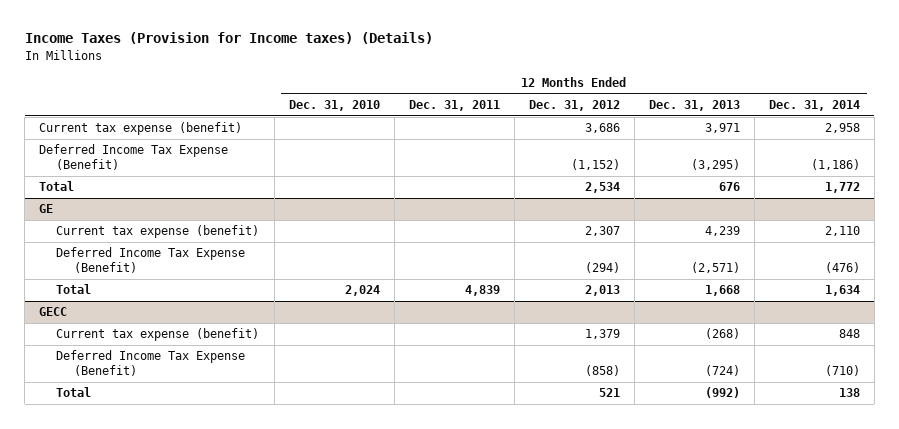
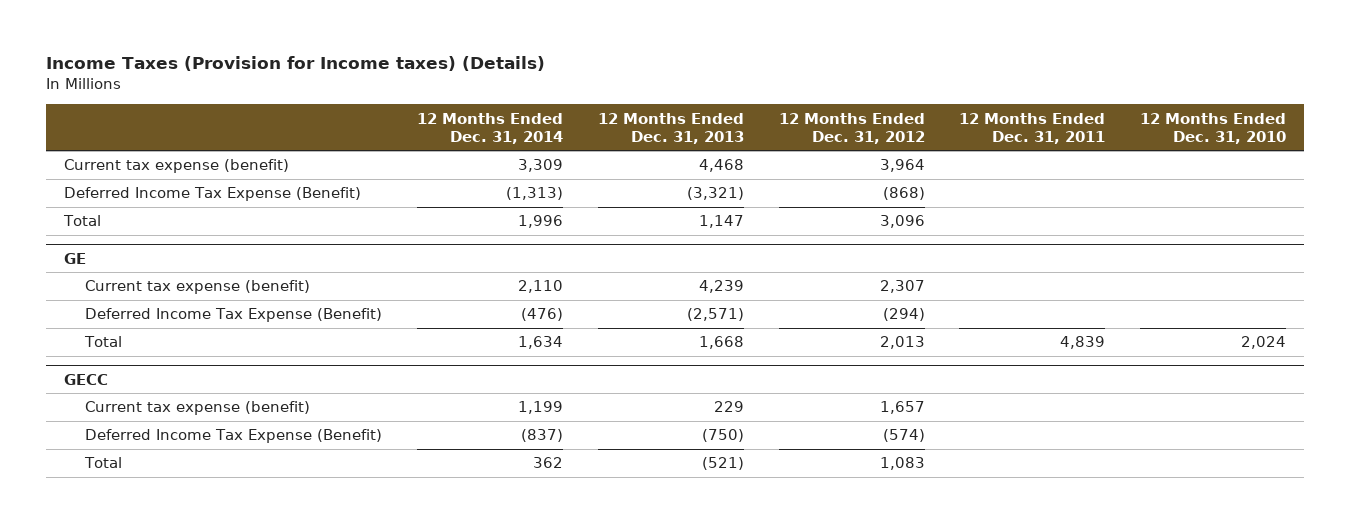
[584,123,620,134] 3,686 -> [879,159,925,173] 3,964
[704,123,740,134] 3,971 -> [698,159,744,173] 4,468
[824,123,860,134] 2,958 -> [517,159,563,173] 3,309
[570,159,620,171] (1,152) -> [882,187,925,201] (868)
[690,159,740,171] (3,295) -> [686,187,744,201] (3,321)
[810,159,860,171] (1,186) -> [505,187,563,201] (1,313)
[584,182,620,194] 2,534 -> [879,215,925,229] 3,096
[718,182,740,192] 676 -> [698,215,744,229] 1,147
[824,182,860,194] 1,772 -> [517,215,563,229] 1,996
[584,329,620,340] 1,379 -> [879,401,925,415] 1,657
[704,328,740,340] (268) -> [713,401,744,413] 229
[838,329,860,339] 848 -> [517,401,563,415] 1,199
[584,365,620,377] (858) -> [882,429,925,443] (574)
[704,365,740,377] (724) -> [701,429,744,443] (750)
[824,365,860,377] (710) -> [520,429,563,443] (837)
[598,388,620,398] 521 -> [879,457,925,471] 1,083
[704,387,740,399] (992) -> [701,457,744,471] (521)
[838,388,860,398] 138 -> [532,457,563,469] 362

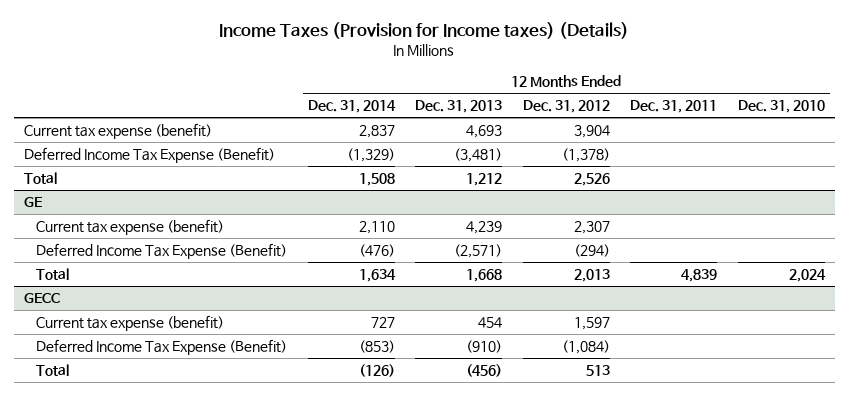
[517,159,563,173] 3,309 -> [358,125,395,139] 2,837
[698,159,744,173] 4,468 -> [466,125,503,139] 4,693
[879,159,925,173] 3,964 -> [573,125,610,139] 3,904
[505,187,563,201] (1,313) -> [346,148,395,163] (1,329)
[686,187,744,201] (3,321) -> [454,148,503,163] (3,481)
[882,187,925,201] (868) -> [561,148,610,163] (1,378)
[517,215,563,229] 1,996 -> [358,173,395,187] 1,508
[698,215,744,229] 1,147 -> [466,173,503,187] 1,212
[879,215,925,229] 3,096 -> [573,173,610,187] 2,526
[517,401,563,415] 1,199 -> [370,317,395,329] 727
[713,401,744,413] 229 -> [478,317,503,329] 454
[879,401,925,415] 1,657 -> [573,317,610,331] 1,597
[520,429,563,443] (837) -> [358,340,395,354] (853)
[701,429,744,443] (750) -> [466,340,503,354] (910)
[882,429,925,443] (574) -> [561,340,610,355] (1,084)
[532,457,563,469] 362 -> [358,364,395,378] (126)
[701,457,744,471] (521) -> [466,364,503,378] (456)
[879,457,925,471] 1,083 -> [585,365,610,377] 513

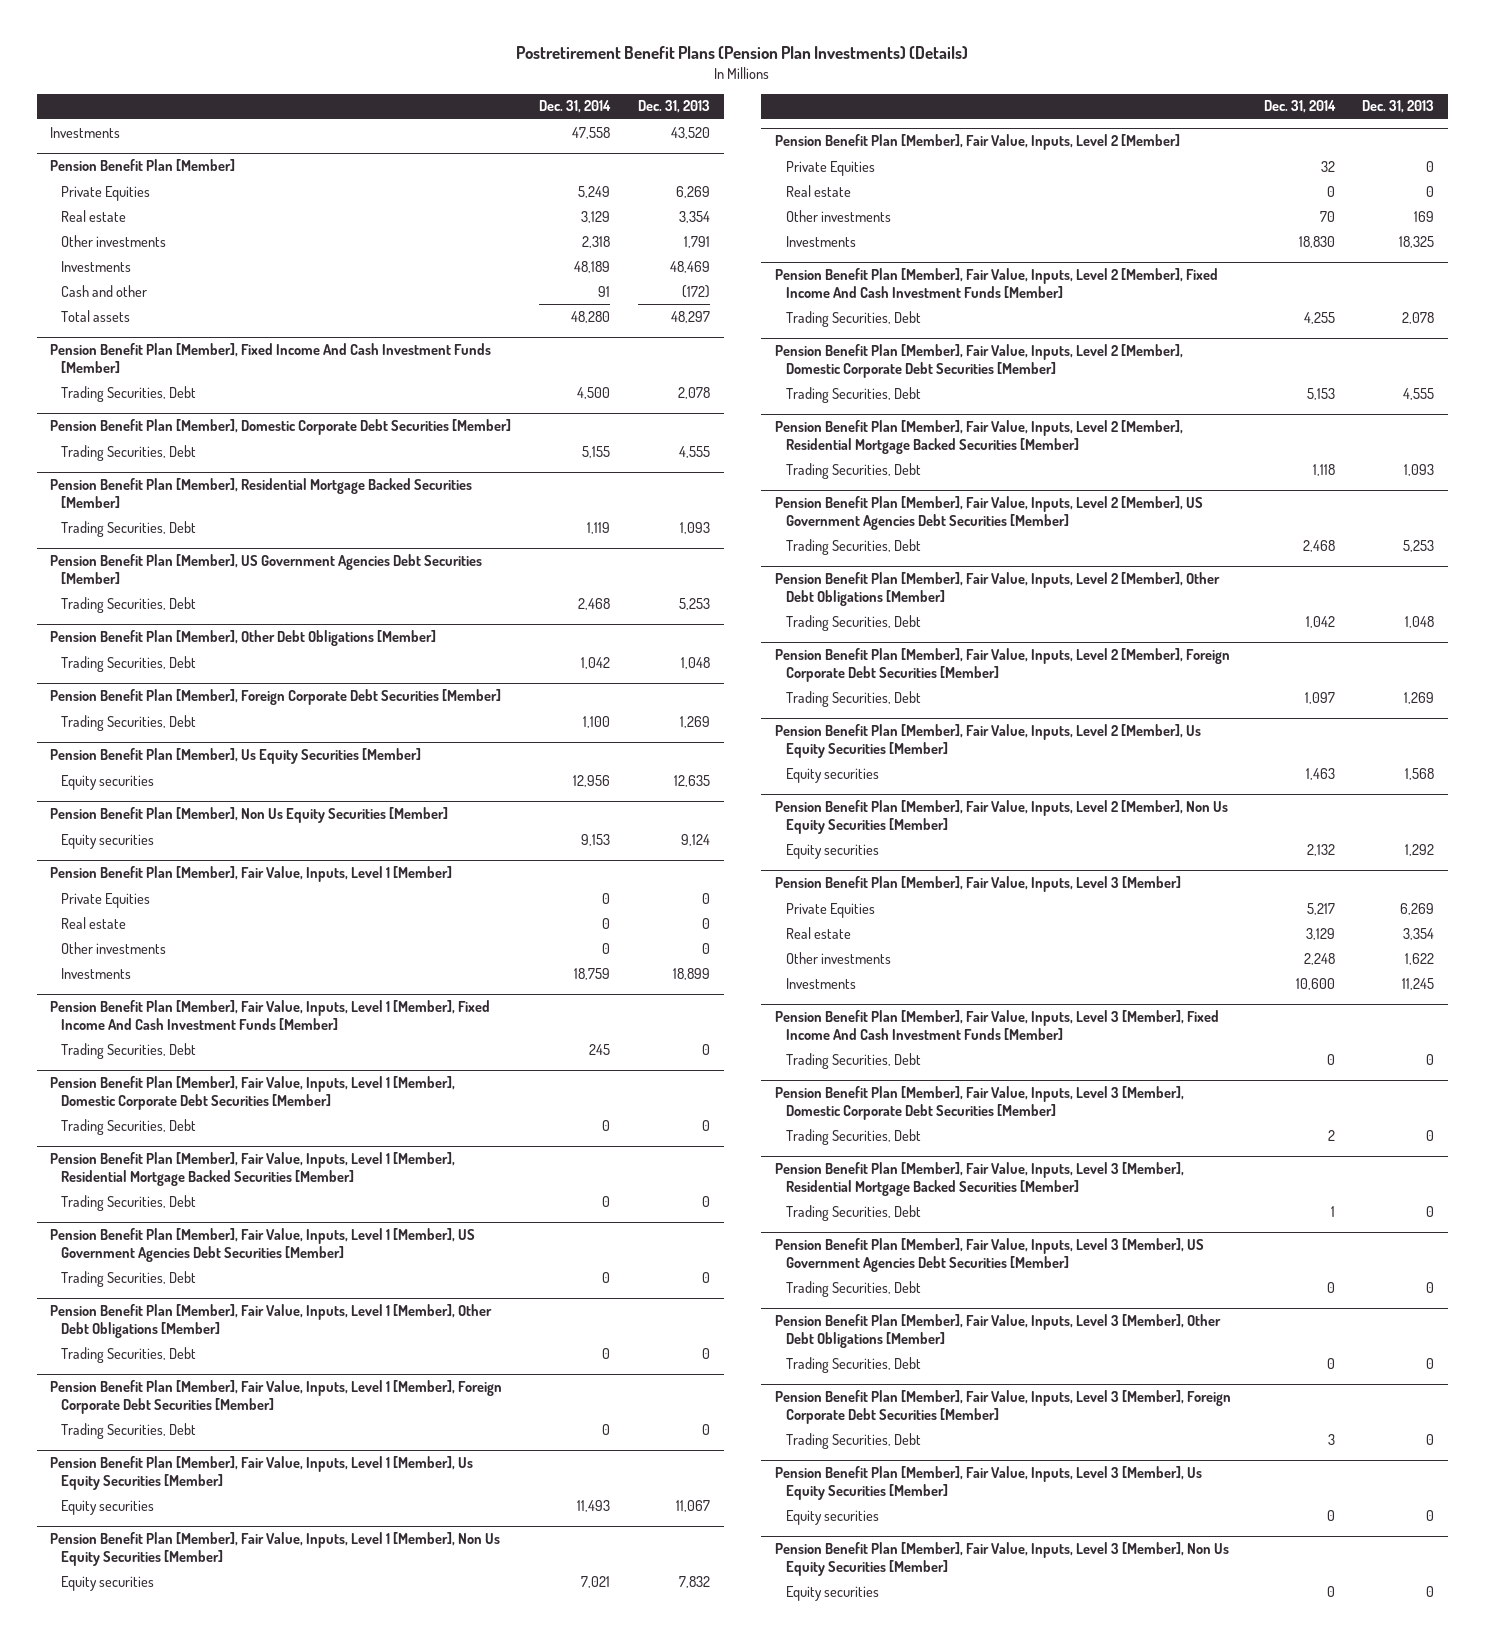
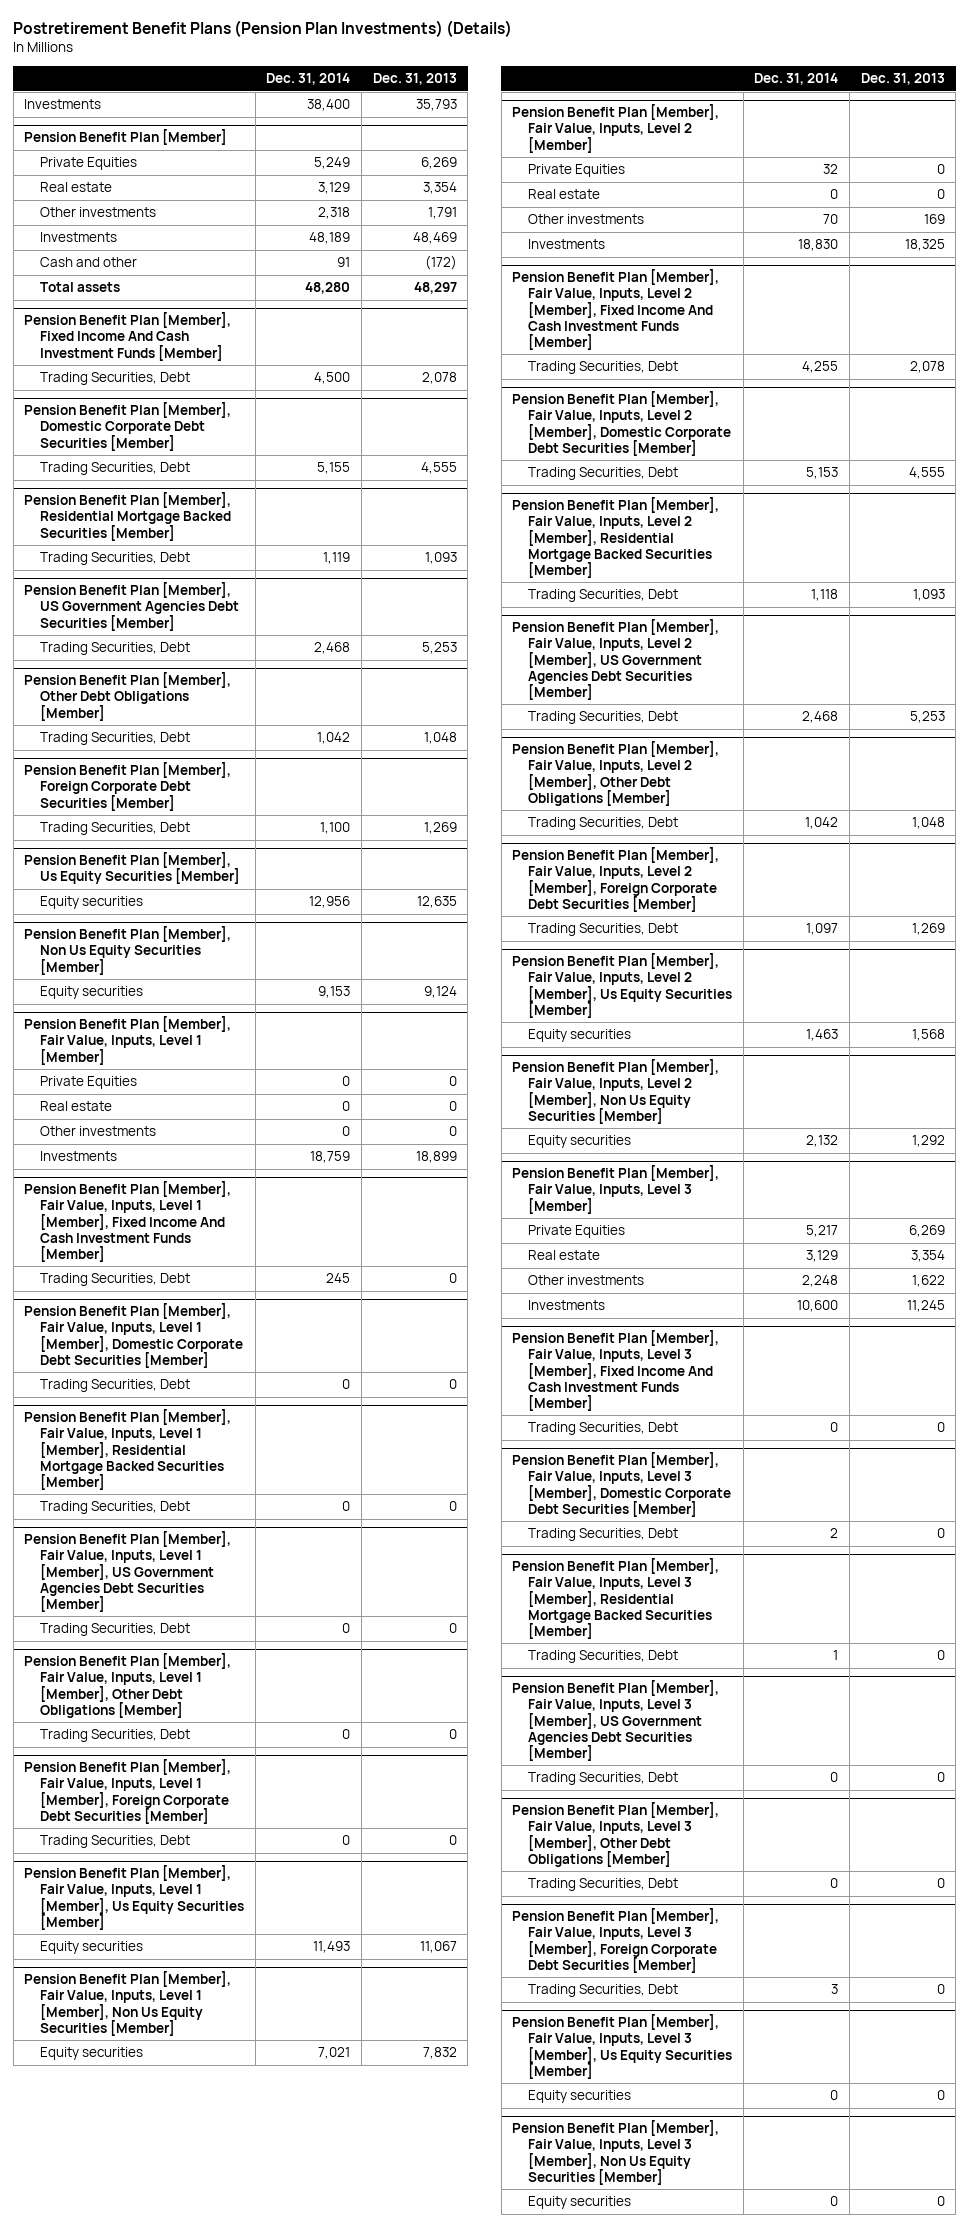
[572,126,611,139] 47,558 -> [307,99,351,112] 38,400
[671,126,711,139] 43,520 -> [415,99,457,112] 35,793

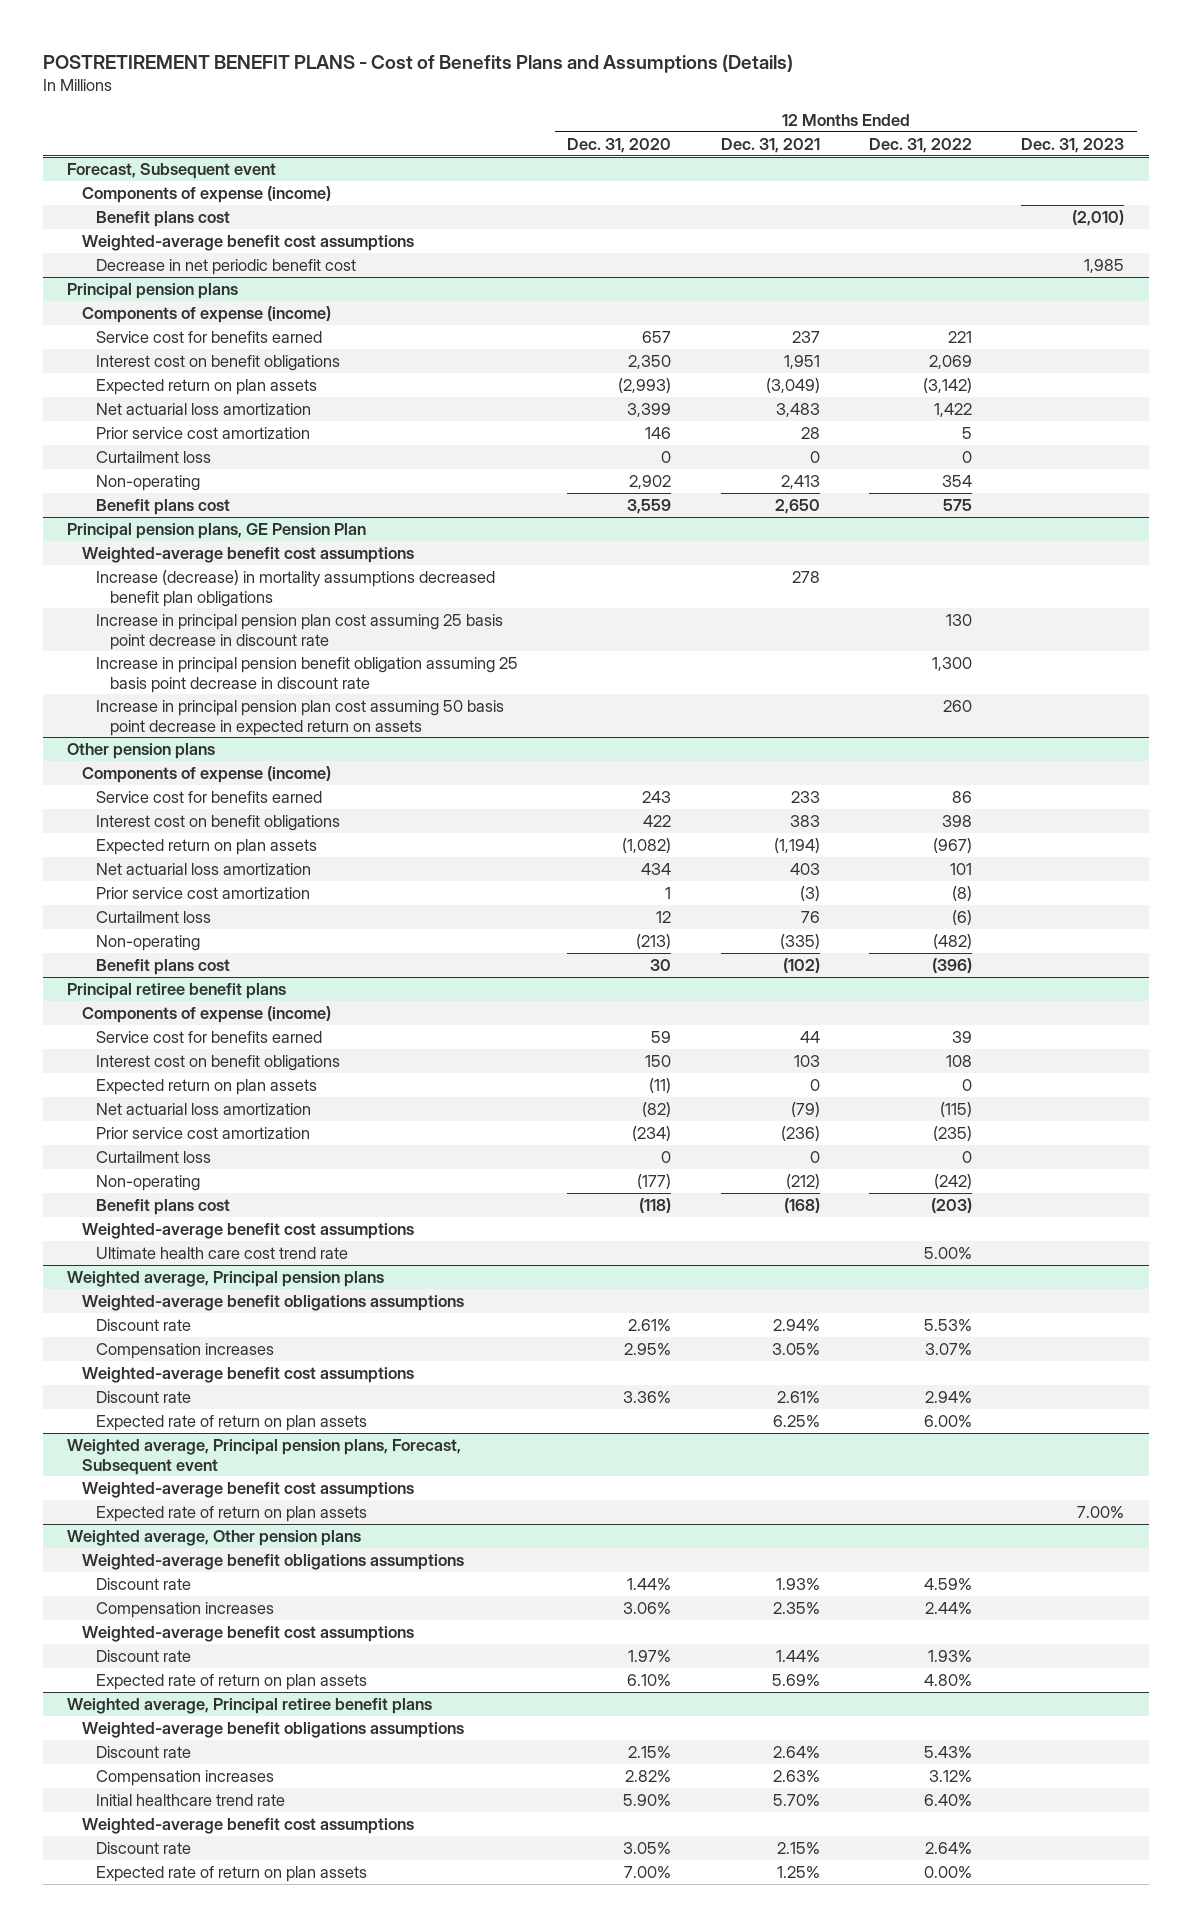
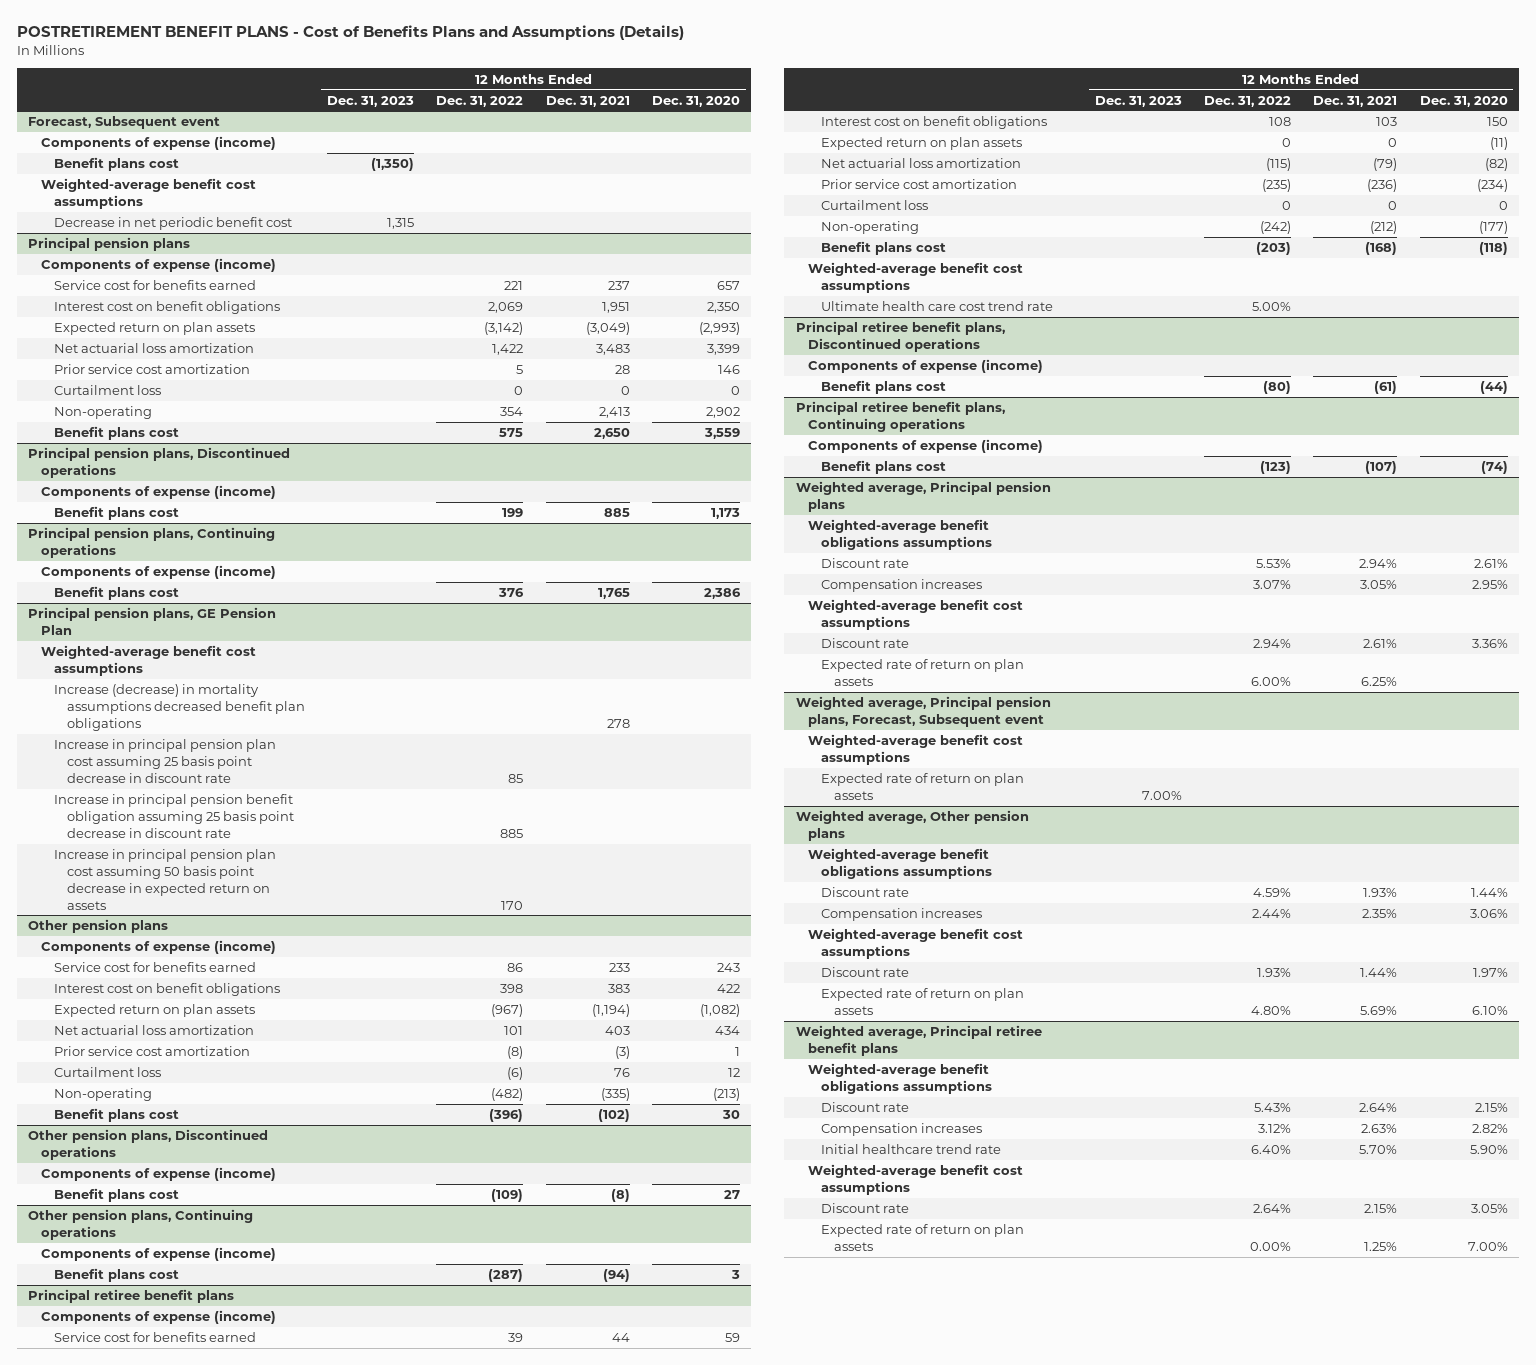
[1072,210,1125,227] (2,010) -> [370,158,414,172] (1,350)
[1084,259,1125,274] 1,985 -> [386,218,414,230] 1,315
none -> [28,447,291,478] Principal pension plans, Discontinued operations
none -> [40,485,276,500] Components of expense (income)
none -> [53,506,179,521] Benefit plans cost
none -> [28,527,276,558] Principal pension plans, Continuing operations
none -> [40,565,276,580] Components of expense (income)
none -> [53,586,179,601] Benefit plans cost
[945,614,972,627] 130 -> [508,773,524,783] 85
[931,657,972,672] 1,300 -> [500,828,524,838] 885
[942,700,972,713] 260 -> [501,900,524,910] 170
none -> [28,1129,269,1160] Other pension plans, Discontinued operations
none -> [40,1167,276,1182] Components of expense (income)
none -> [53,1188,179,1203] Benefit plans cost
none -> [28,1209,254,1240] Other pension plans, Continuing operations
none -> [40,1247,276,1262] Components of expense (income)
none -> [53,1268,179,1283] Benefit plans cost
none -> [795,321,1005,352] Principal retiree benefit plans, Discontinued operations
none -> [808,359,1044,374] Components of expense (income)
none -> [821,380,947,395] Benefit plans cost
none -> [795,401,1005,432] Principal retiree benefit plans, Continuing operations
none -> [808,439,1044,454] Components of expense (income)
none -> [821,460,947,475] Benefit plans cost

